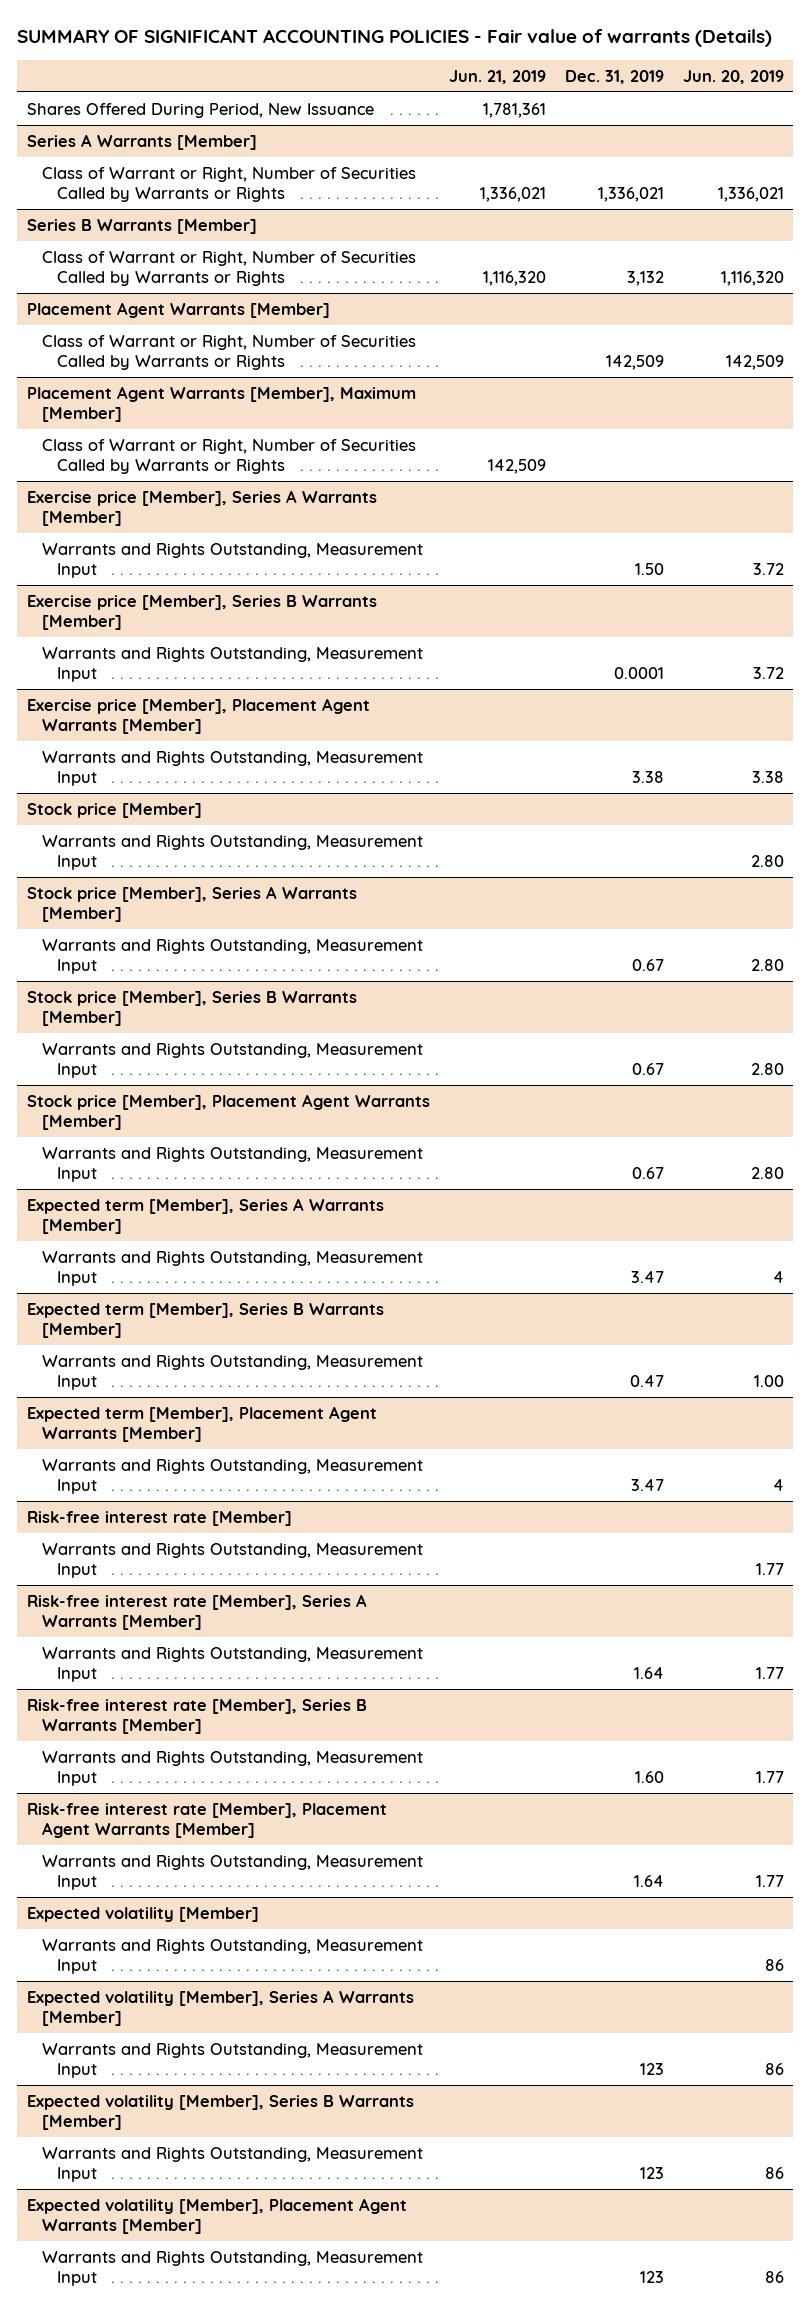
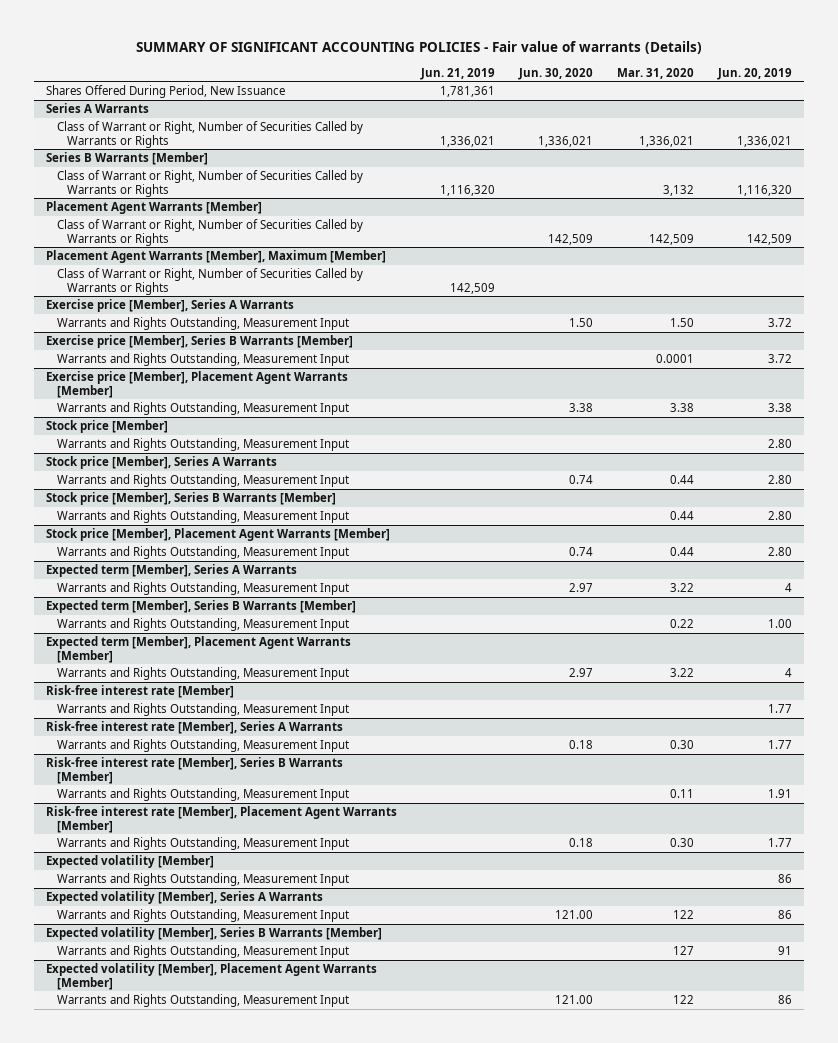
[564,69,664,84] Dec. 31, 2019 -> none
none -> [517,67,593,80] Jun. 30, 2020
none -> [616,67,694,79] Mar. 31, 2020
[26,133,257,150] Series A Warrants [Member] -> [46,102,150,113] Series A Warrants
[26,489,377,526] Exercise price [Member], Series A Warrants [Member] -> [46,298,295,312] Exercise price [Member], Series A Warrants
[26,885,357,922] Stock price [Member], Series A Warrants [Member] -> [46,455,278,469] Stock price [Member], Series A Warrants
[26,1197,384,1234] Expected term [Member], Series A Warrants [Member] -> [46,563,298,577] Expected term [Member], Series A Warrants
[26,1593,367,1630] Risk-free interest rate [Member], Series A Warrants [Member] -> [46,720,344,734] Risk-free interest rate [Member], Series A Warrants
[755,1770,784,1783] 1.77 -> [767,788,792,798] 1.91
[26,1989,414,2026] Expected volatility [Member], Series A Warrants [Member] -> [46,890,324,904] Expected volatility [Member], Series A Warrants
[764,2166,784,2179] 86 -> [777,945,792,955] 91

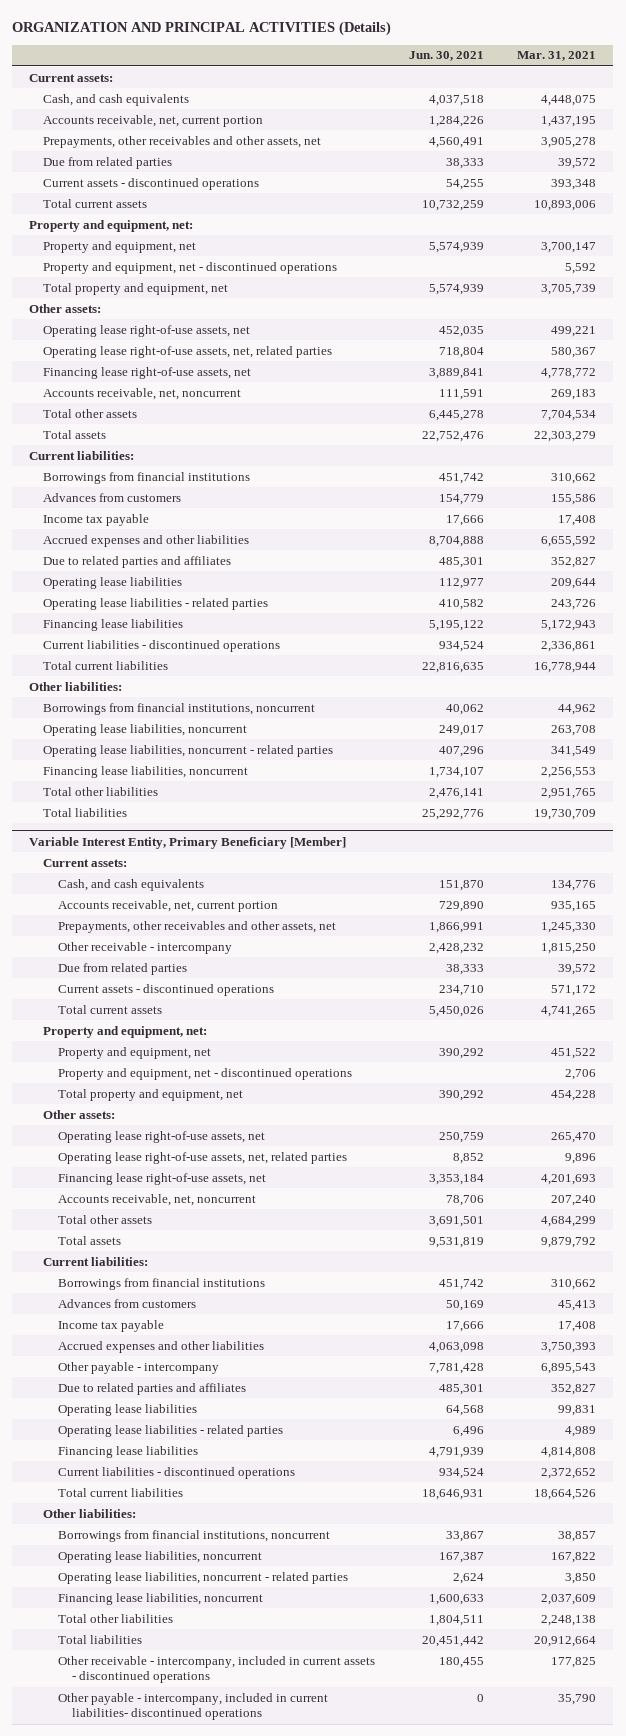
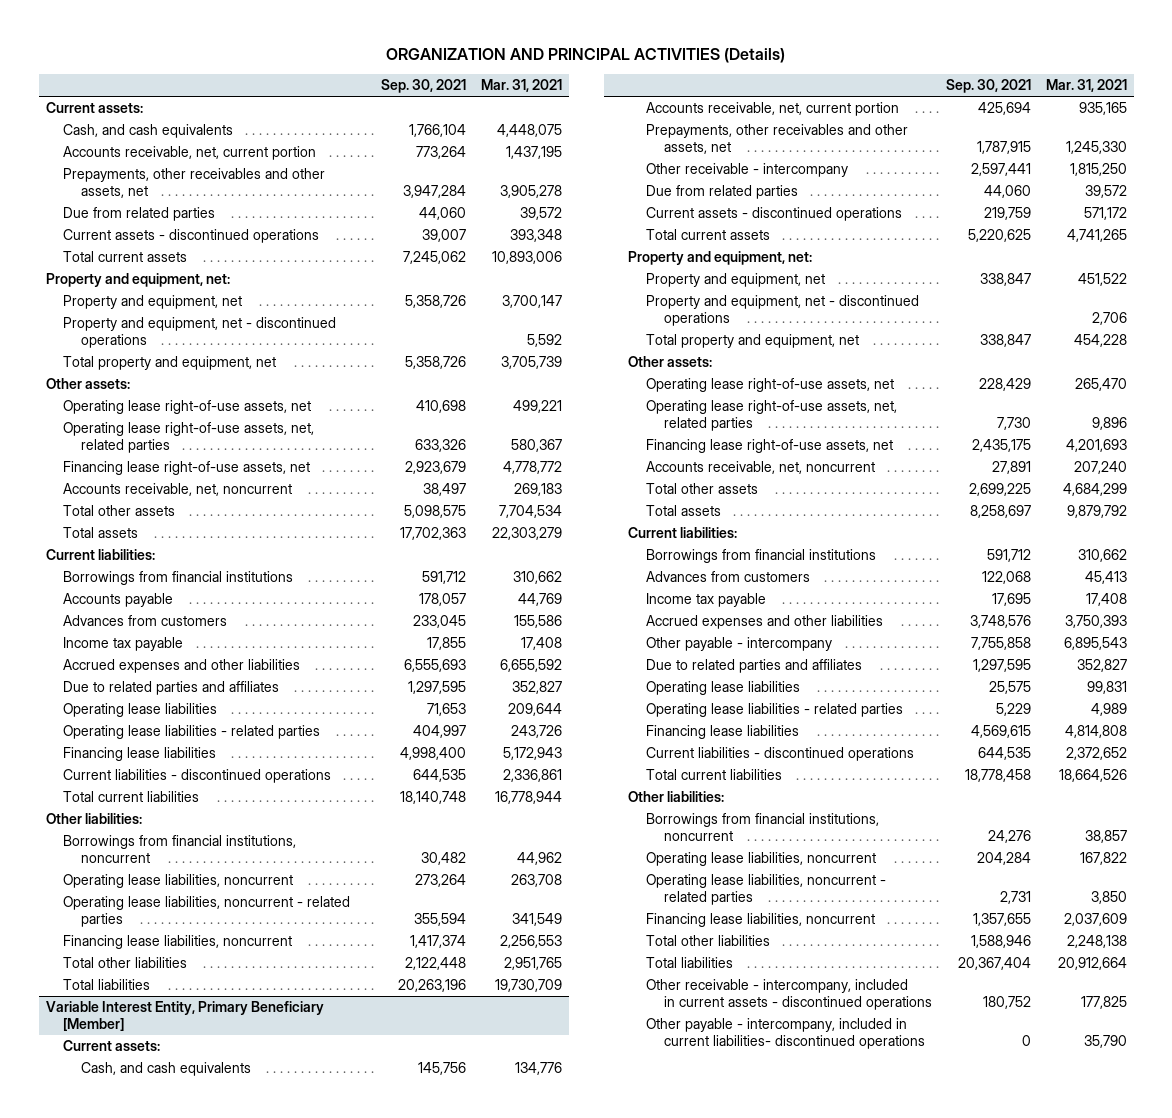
[408,51,484,62] Jun. 30, 2021 -> none
none -> [381,79,467,94] Sep. 30, 2021
none -> [63,593,174,608] Accounts payable

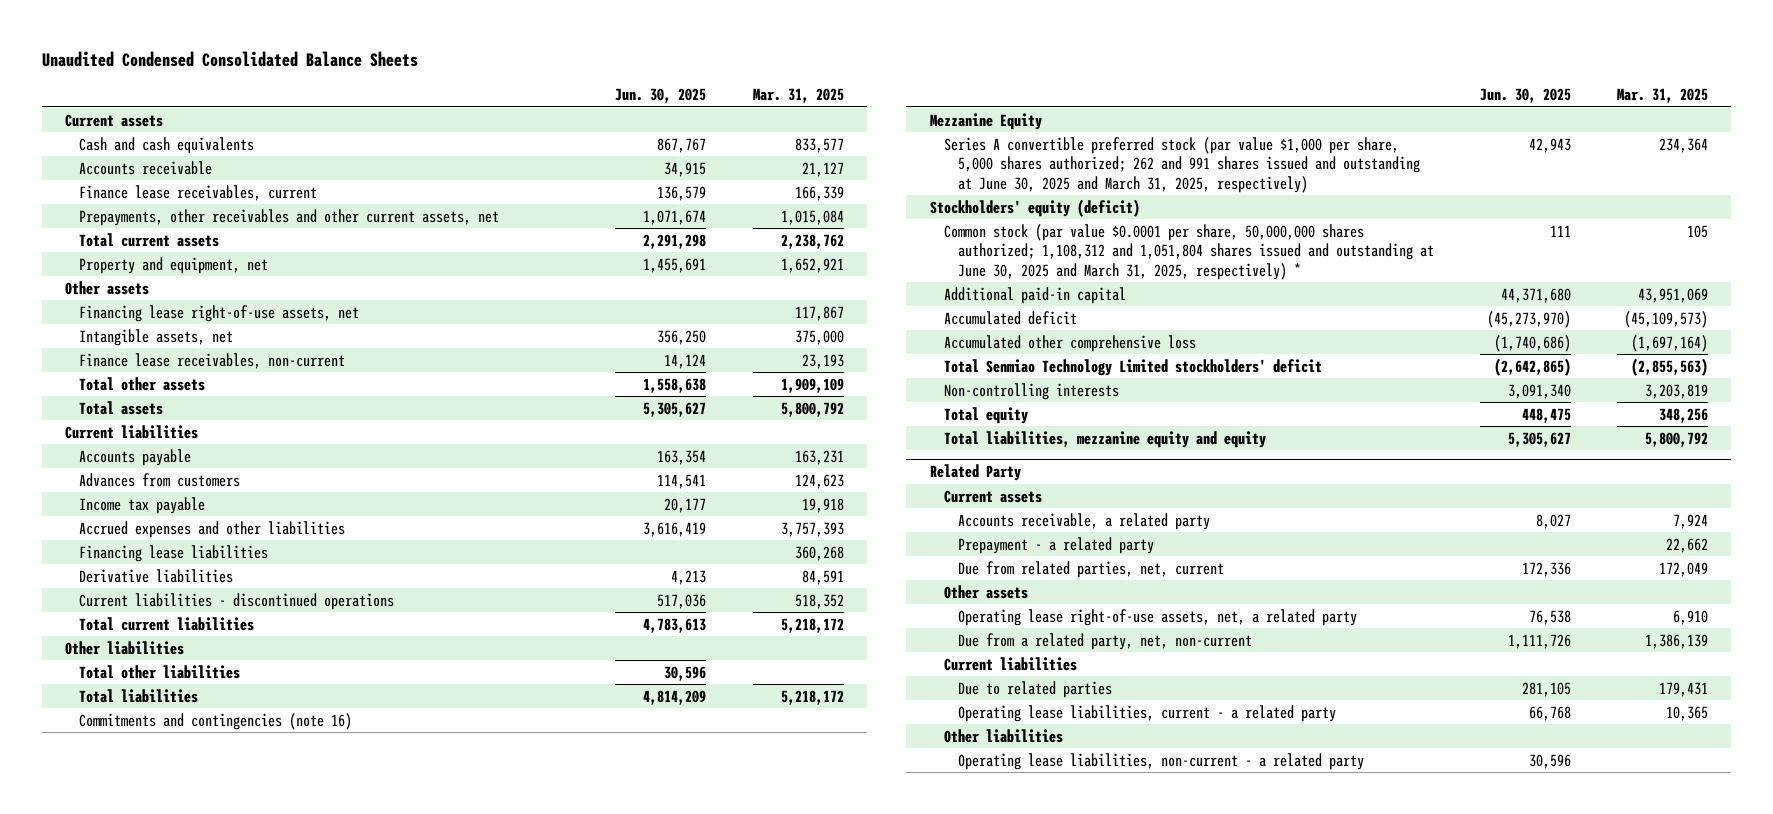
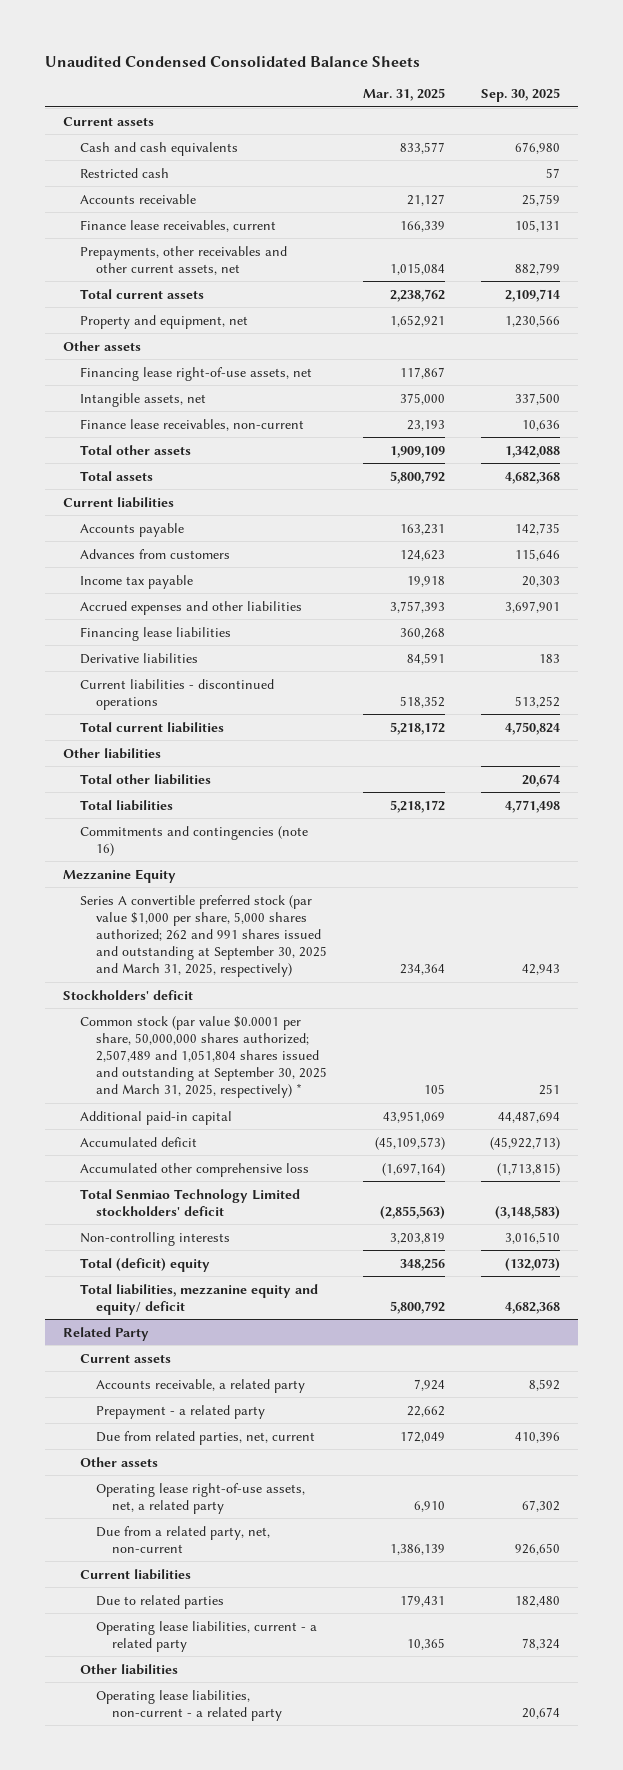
[615,87,707,103] Jun. 30, 2025 -> none
none -> [480,88,560,103] Sep. 30, 2025
none -> [79,167,169,178] Restricted cash
[943,136,1420,193] Series A convertible preferred stock (par value $1,000 per share, 5,000 shares authorized; 262 and 991 shares issued and outstanding at June 30, 2025 and March 31, 2025, respectively) -> [79,894,327,978] Series A convertible preferred stock (par value $1,000 per share, 5,000 shares authorized; 262 and 991 shares issued and outstanding at September 30, 2025 and March 31, 2025, respectively)
[929,198,1140,217] Stockholders' equity (deficit) -> [63,989,194,1000] Stockholders' deficit
[943,223,1434,280] Common stock (par value $0.0001 per share, 50,000,000 shares authorized; 1,108,312 and 1,051,804 shares issued and outstanding at June 30, 2025 and March 31, 2025, respectively) * -> [79,1015,327,1099] Common stock (par value $0.0001 per share, 50,000,000 shares authorized; 2,507,489 and 1,051,804 shares issued and outstanding at September 30, 2025 and March 31, 2025, respectively) *
[943,406,1028,424] Total equity -> [79,1257,210,1272] Total (deficit) equity
[943,430,1266,448] Total liabilities, mezzanine equity and equity -> [79,1283,318,1315] Total liabilities, mezzanine equity and equity/ deficit

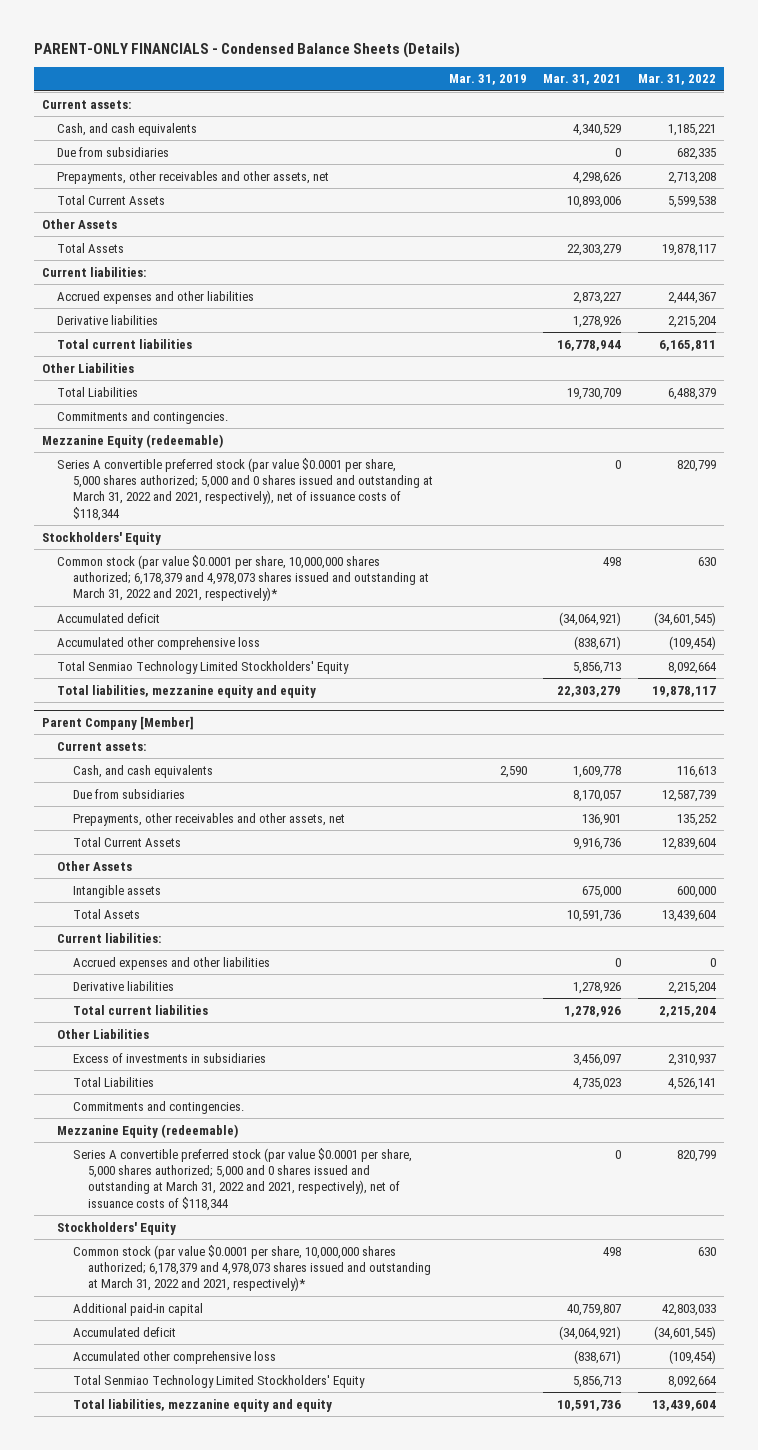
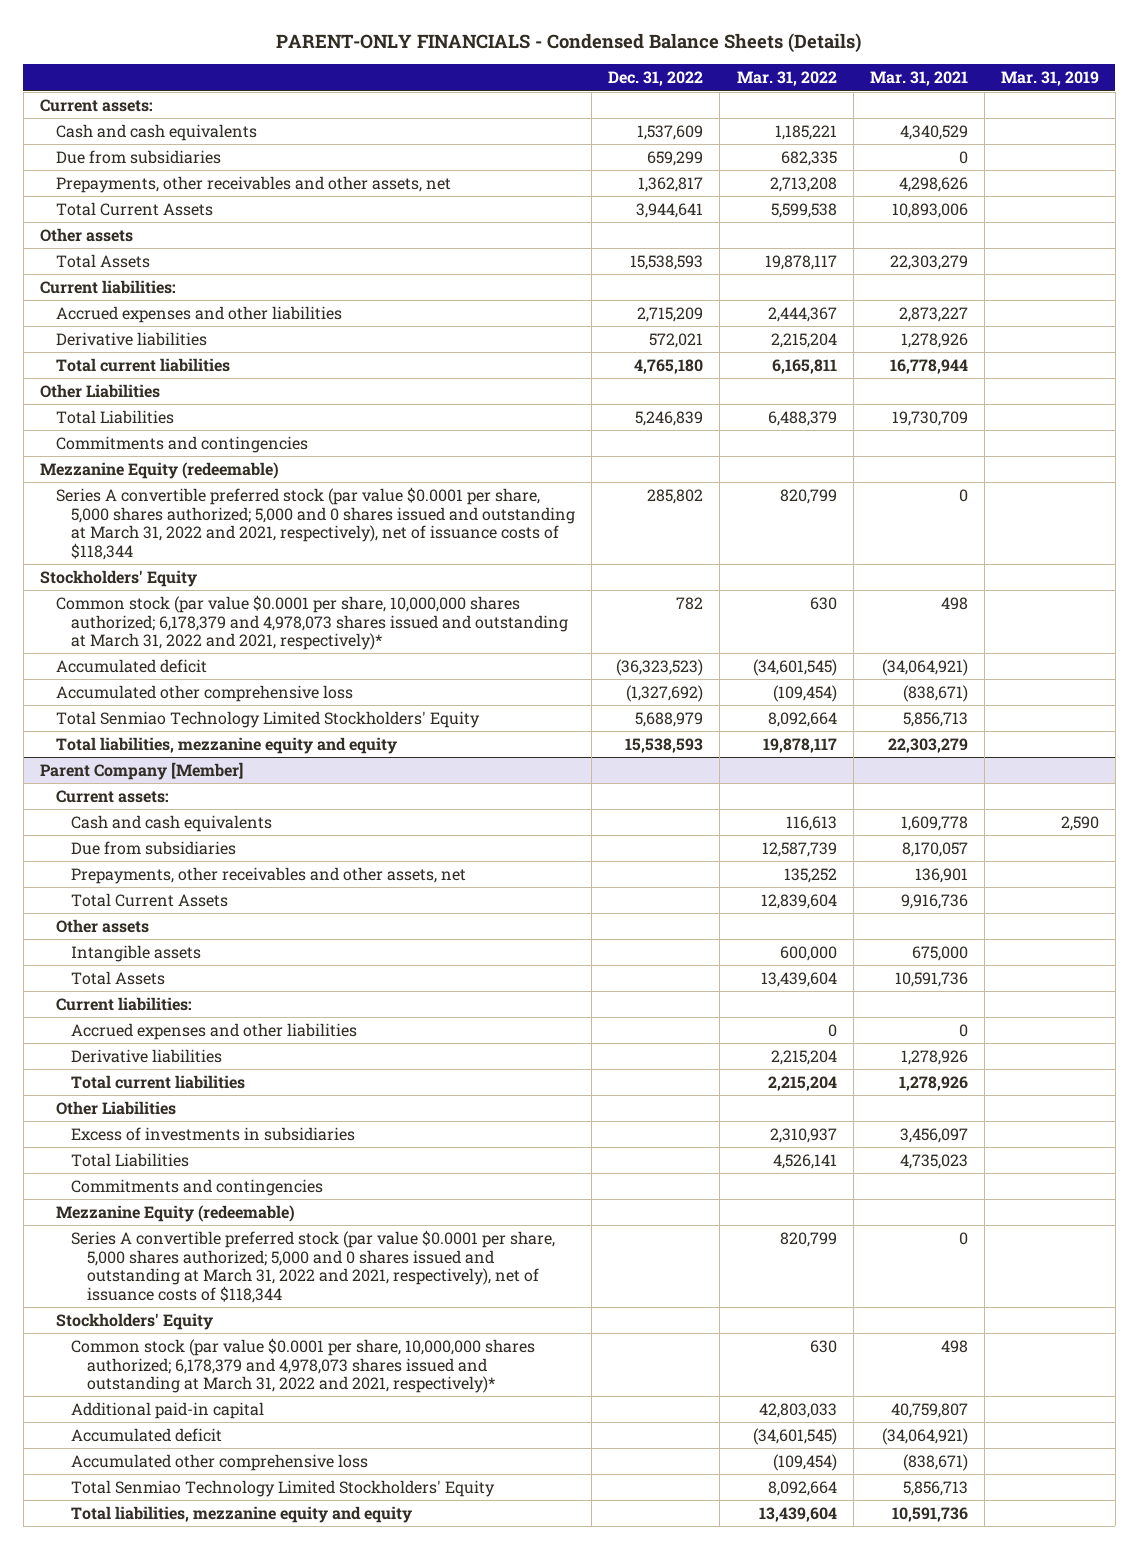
none -> [608,71,704,87] Dec. 31, 2022
[57,122,198,136] Cash, and cash equivalents -> [55,123,257,141] Cash and cash equivalents
[41,218,117,229] Other Assets -> [39,227,133,242] Other assets
[57,410,229,424] Commitments and contingencies. -> [55,435,308,453] Commitments and contingencies
[72,764,213,778] Cash, and cash equivalents -> [71,814,273,832] Cash and cash equivalents
[57,860,133,871] Other Assets -> [55,918,149,933] Other assets
[72,1100,244,1114] Commitments and contingencies. -> [71,1178,324,1196] Commitments and contingencies

